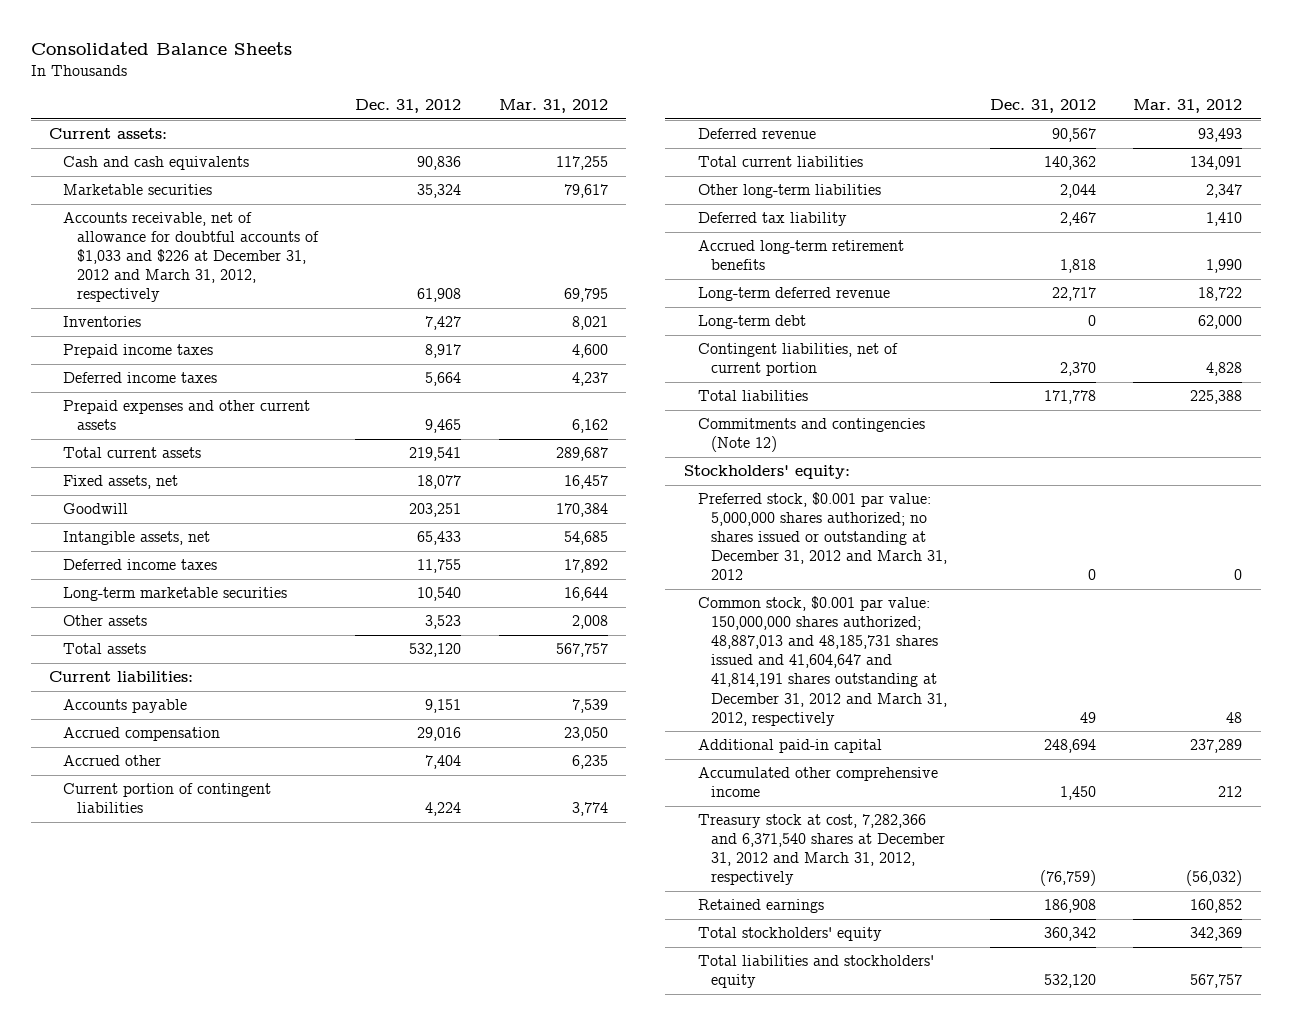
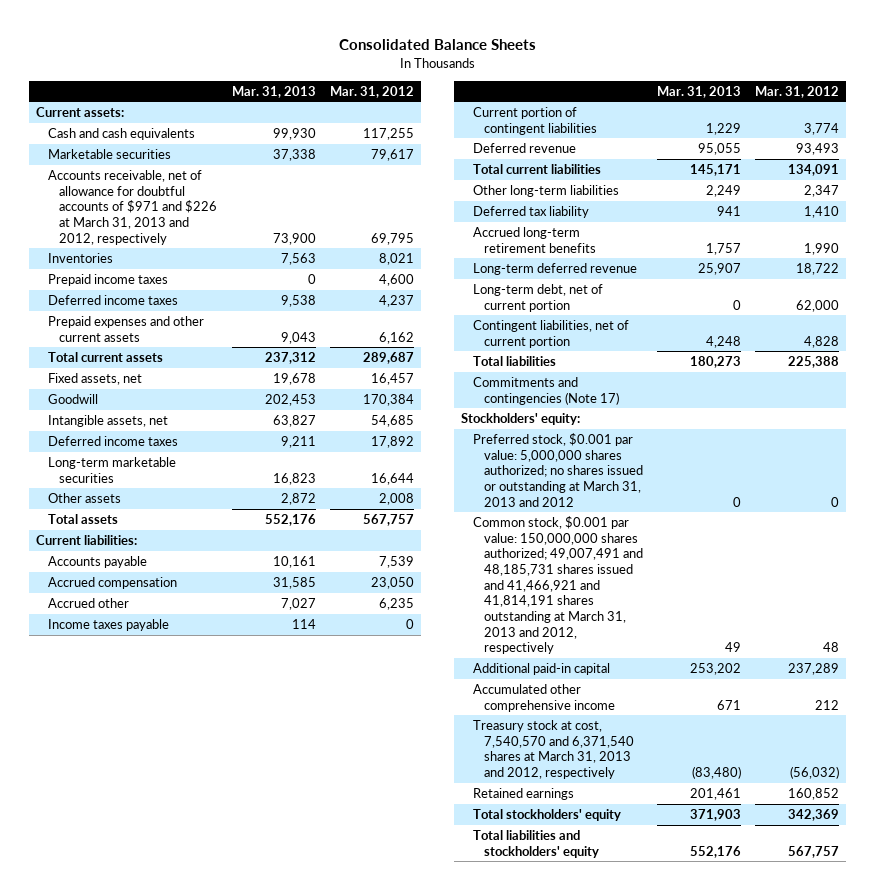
[355,99,462,114] Dec. 31, 2012 -> none
none -> [232,85,317,98] Mar. 31, 2013
[63,212,319,303] Accounts receivable, net of allowance for doubtful accounts of $1,033 and $226 at December 31, 2012 and March 31, 2012, respectively -> [47,170,218,245] Accounts receivable, net of allowance for doubtful accounts of $971 and $226 at March 31, 2013 and 2012, respectively
none -> [47,619,169,632] Income taxes payable
[697,315,806,330] Long-term debt -> [472,284,603,312] Long-term debt, net of current portion
[697,418,925,453] Commitments and contingencies (Note 12) -> [472,377,620,405] Commitments and contingencies (Note 17)
[697,492,948,581] Preferred stock, $0.001 par value: 5,000,000 shares authorized; no shares issued or outstanding at December 31, 2012 and March 31, 2012 -> [472,433,644,507] Preferred stock, $0.001 par value: 5,000,000 shares authorized; no shares issued or outstanding at March 31, 2013 and 2012
[697,596,948,726] Common stock, $0.001 par value: 150,000,000 shares authorized; 48,887,013 and 48,185,731 shares issued and 41,604,647 and 41,814,191 shares outstanding at December 31, 2012 and March 31, 2012, respectively -> [472,516,644,655] Common stock, $0.001 par value: 150,000,000 shares authorized; 49,007,491 and 48,185,731 shares issued and 41,466,921 and 41,814,191 shares outstanding at March 31, 2013 and 2012, respectively
[697,814,946,886] Treasury stock at cost, 7,282,366 and 6,371,540 shares at December 31, 2012 and March 31, 2012, respectively -> [472,720,635,780] Treasury stock at cost, 7,540,570 and 6,371,540 shares at March 31, 2013 and 2012, respectively

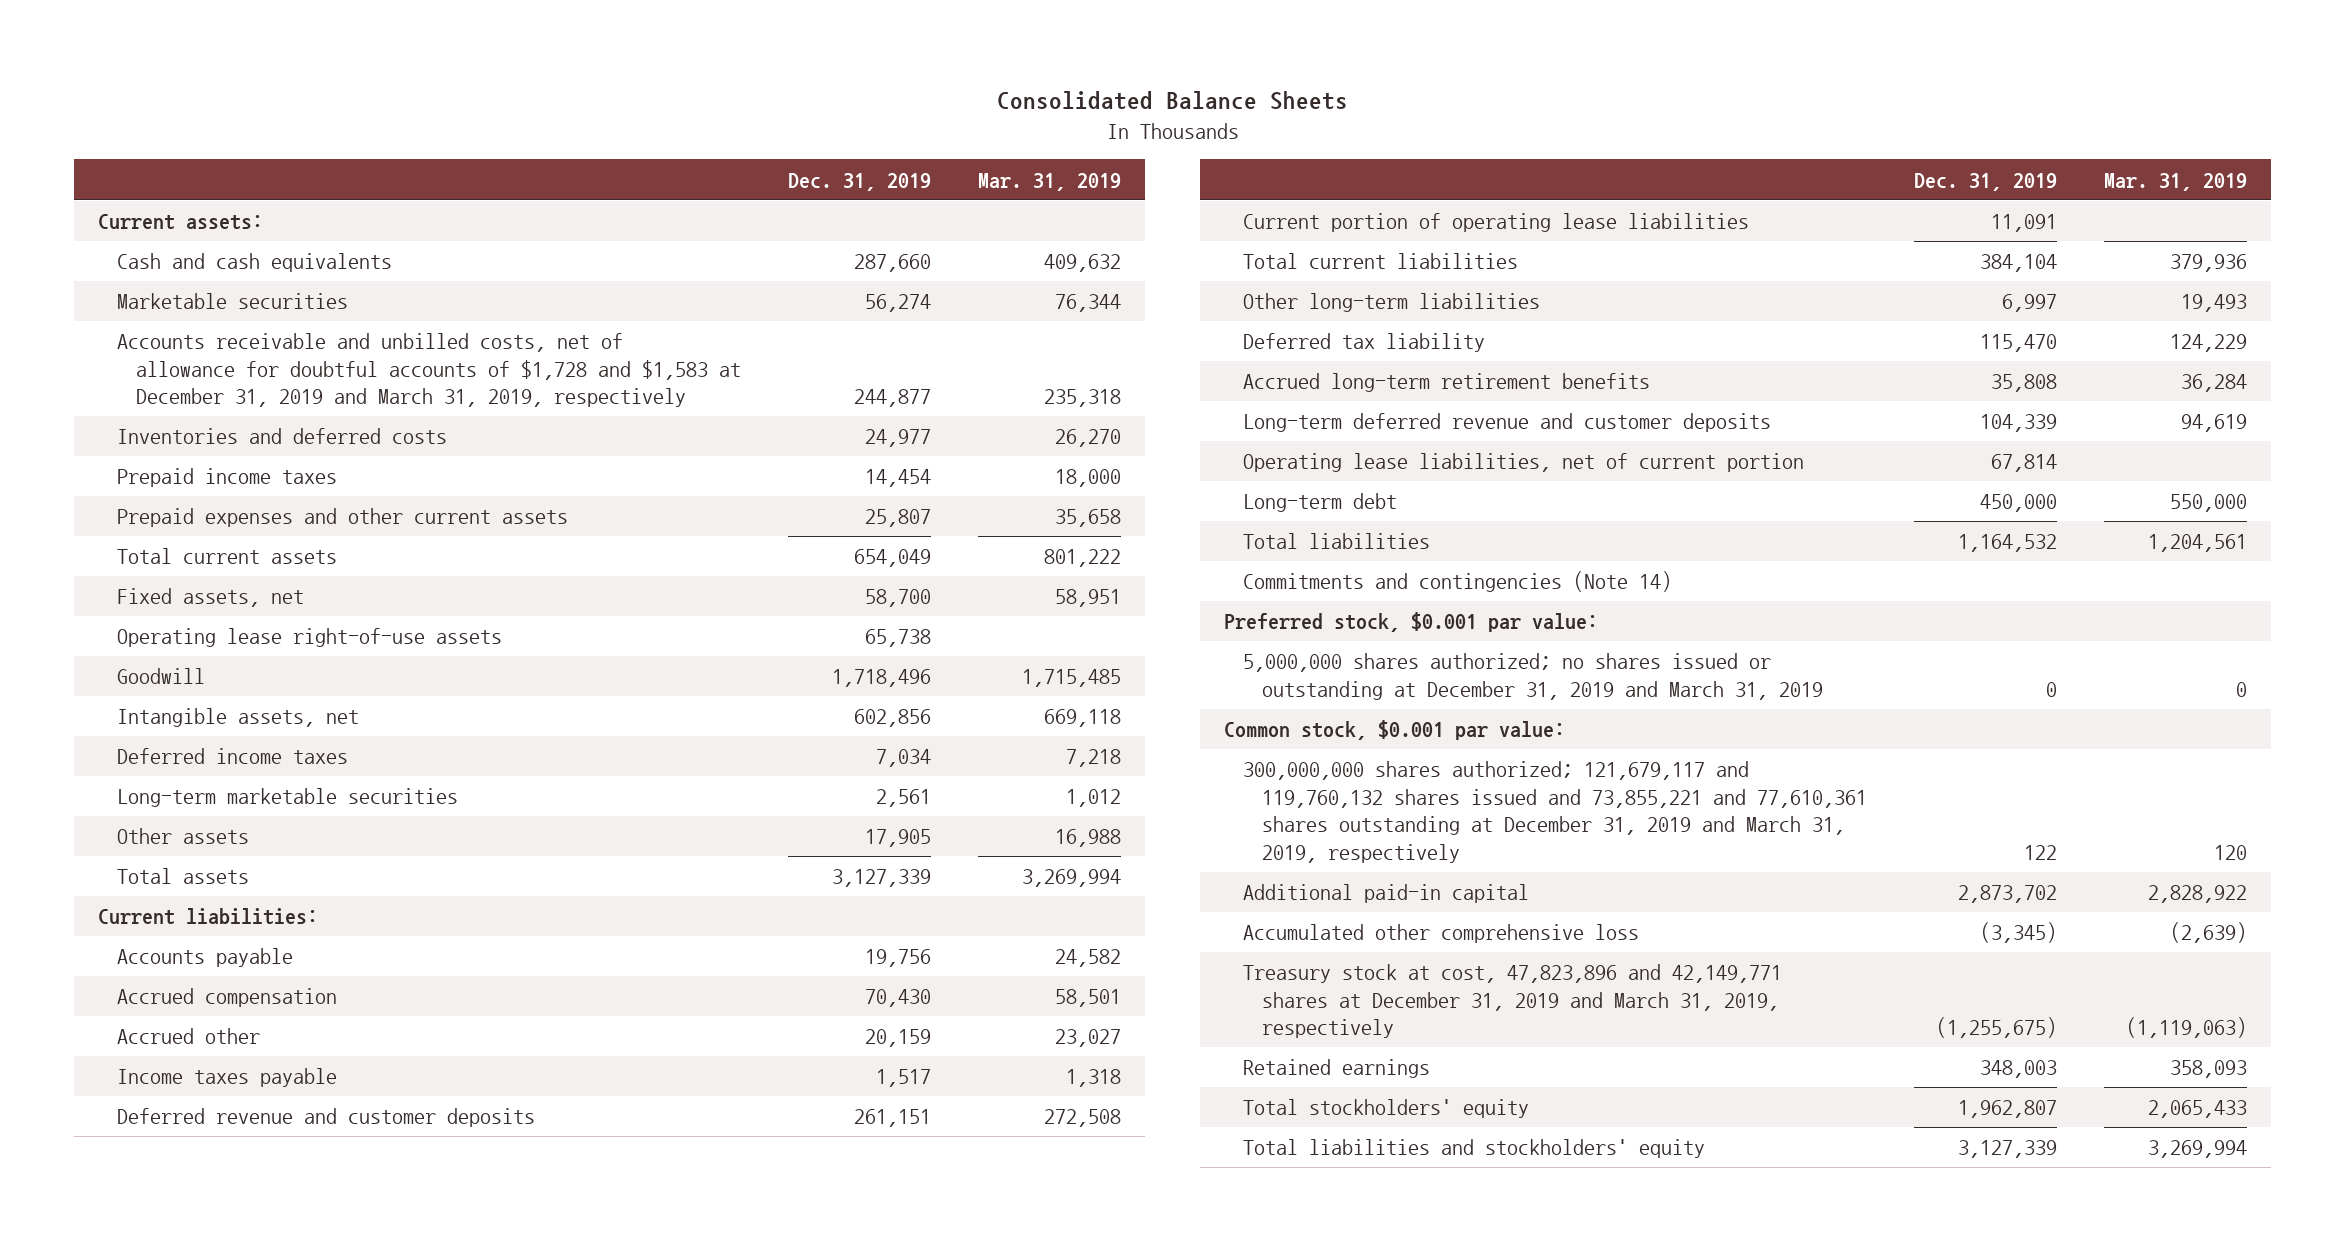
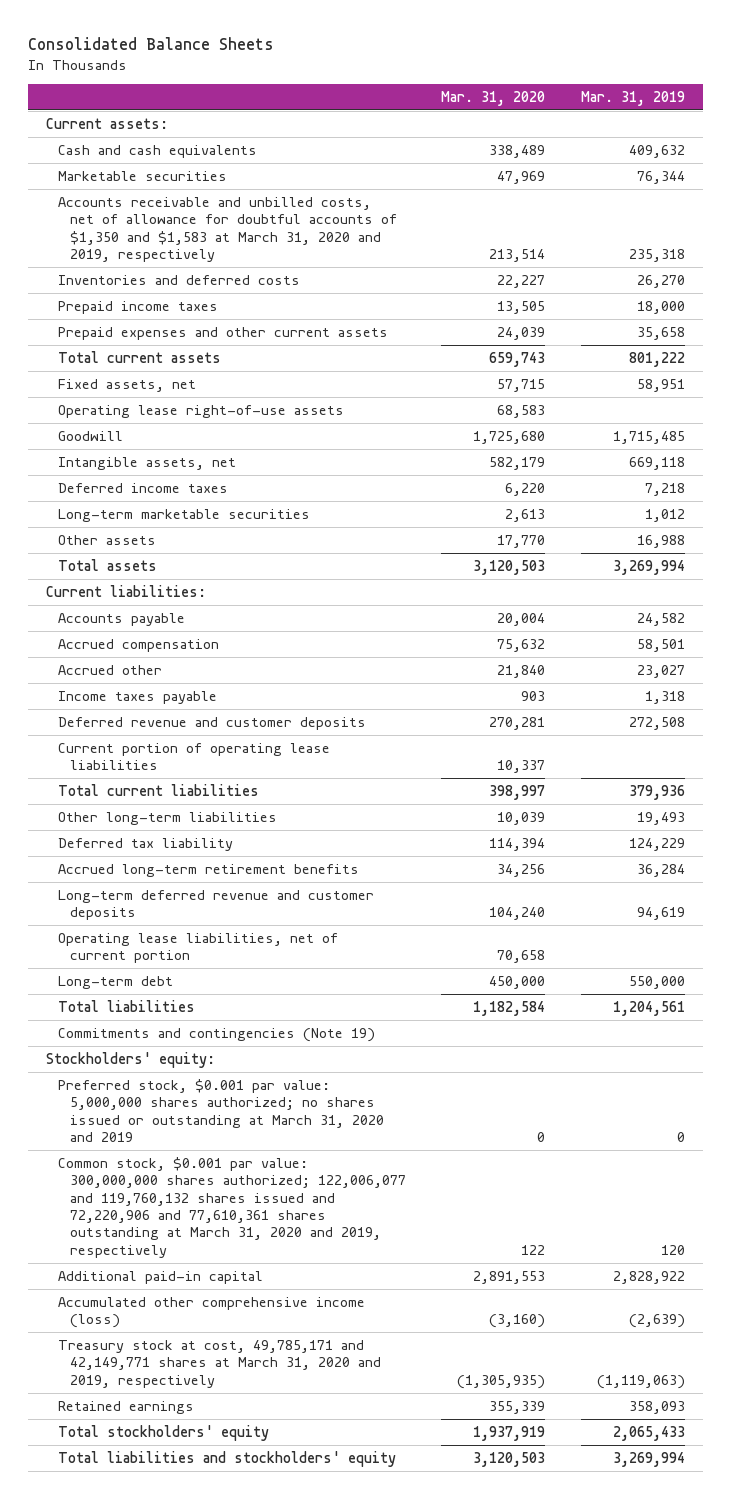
[788,172,932,191] Dec. 31, 2019 -> none
none -> [441,90,546,106] Mar. 31, 2020
[116,333,741,408] Accounts receivable and unbilled costs, net of allowance for doubtful accounts of $1,728 and $1,583 at December 31, 2019 and March 31, 2019, respectively -> [57,196,397,262] Accounts receivable and unbilled costs, net of allowance for doubtful accounts of $1,350 and $1,583 at March 31, 2020 and 2019, respectively
[1223,612,1598,633] Preferred stock, $0.001 par value: -> none
[1223,720,1565,741] Common stock, $0.001 par value: -> none
[1242,571,1672,593] Commitments and contingencies (Note 14) -> [57,1027,375,1042] Commitments and contingencies (Note 19)
none -> [45,1051,215,1068] Stockholders' equity:
[1242,653,1823,700] 5,000,000 shares authorized; no shares issued or outstanding at December 31, 2019 and March 31, 2019 -> [57,1078,384,1142] Preferred stock, $0.001 par value: 5,000,000 shares authorized; no shares issued or outstanding at March 31, 2020 and 2019
[1242,761,1867,863] 300,000,000 shares authorized; 121,679,117 and 119,760,132 shares issued and 73,855,221 and 77,610,361 shares outstanding at December 31, 2019 and March 31, 2019, respectively -> [57,1156,406,1258] Common stock, $0.001 par value: 300,000,000 shares authorized; 122,006,077 and 119,760,132 shares issued and 72,220,906 and 77,610,361 shares outstanding at March 31, 2020 and 2019, respectively
[1242,924,1639,944] Accumulated other comprehensive loss -> [57,1296,365,1329] Accumulated other comprehensive income (loss)
[1242,964,1782,1039] Treasury stock at cost, 47,823,896 and 42,149,771 shares at December 31, 2019 and March 31, 2019, respectively -> [57,1339,381,1388] Treasury stock at cost, 49,785,171 and 42,149,771 shares at March 31, 2020 and 2019, respectively

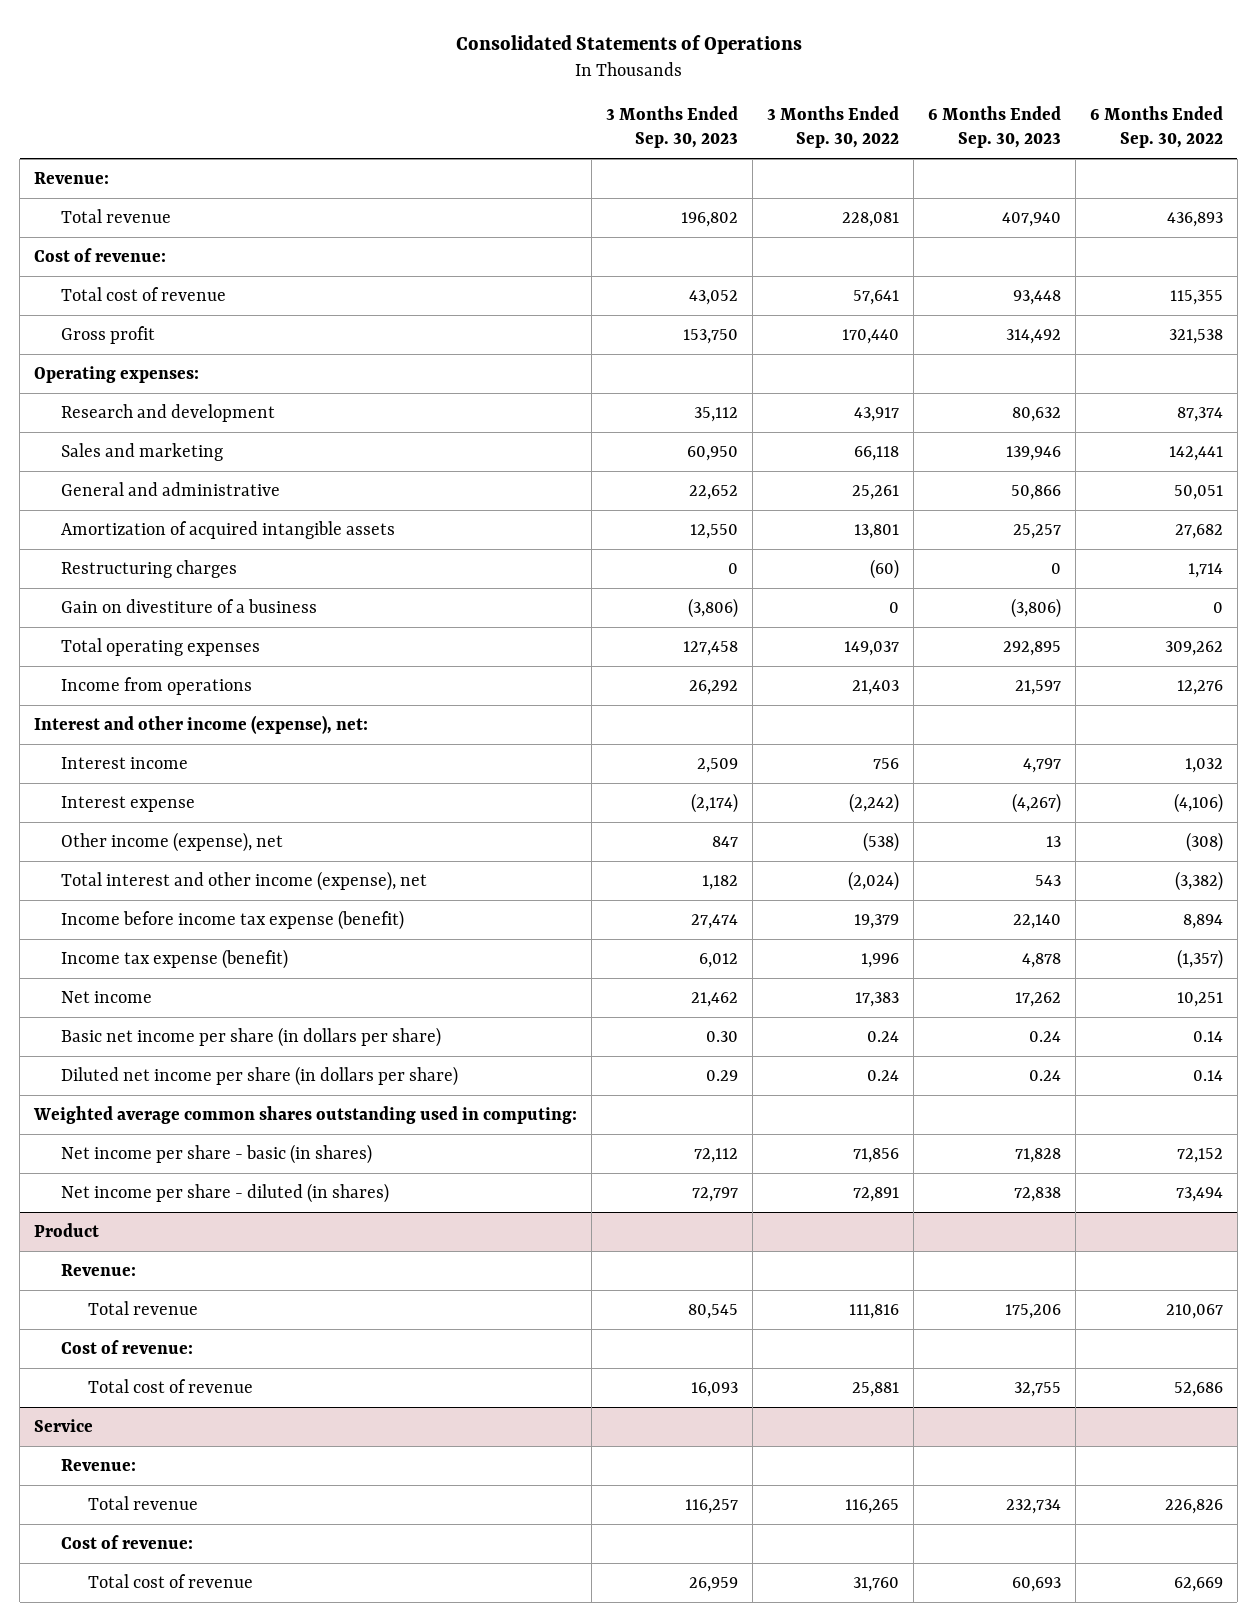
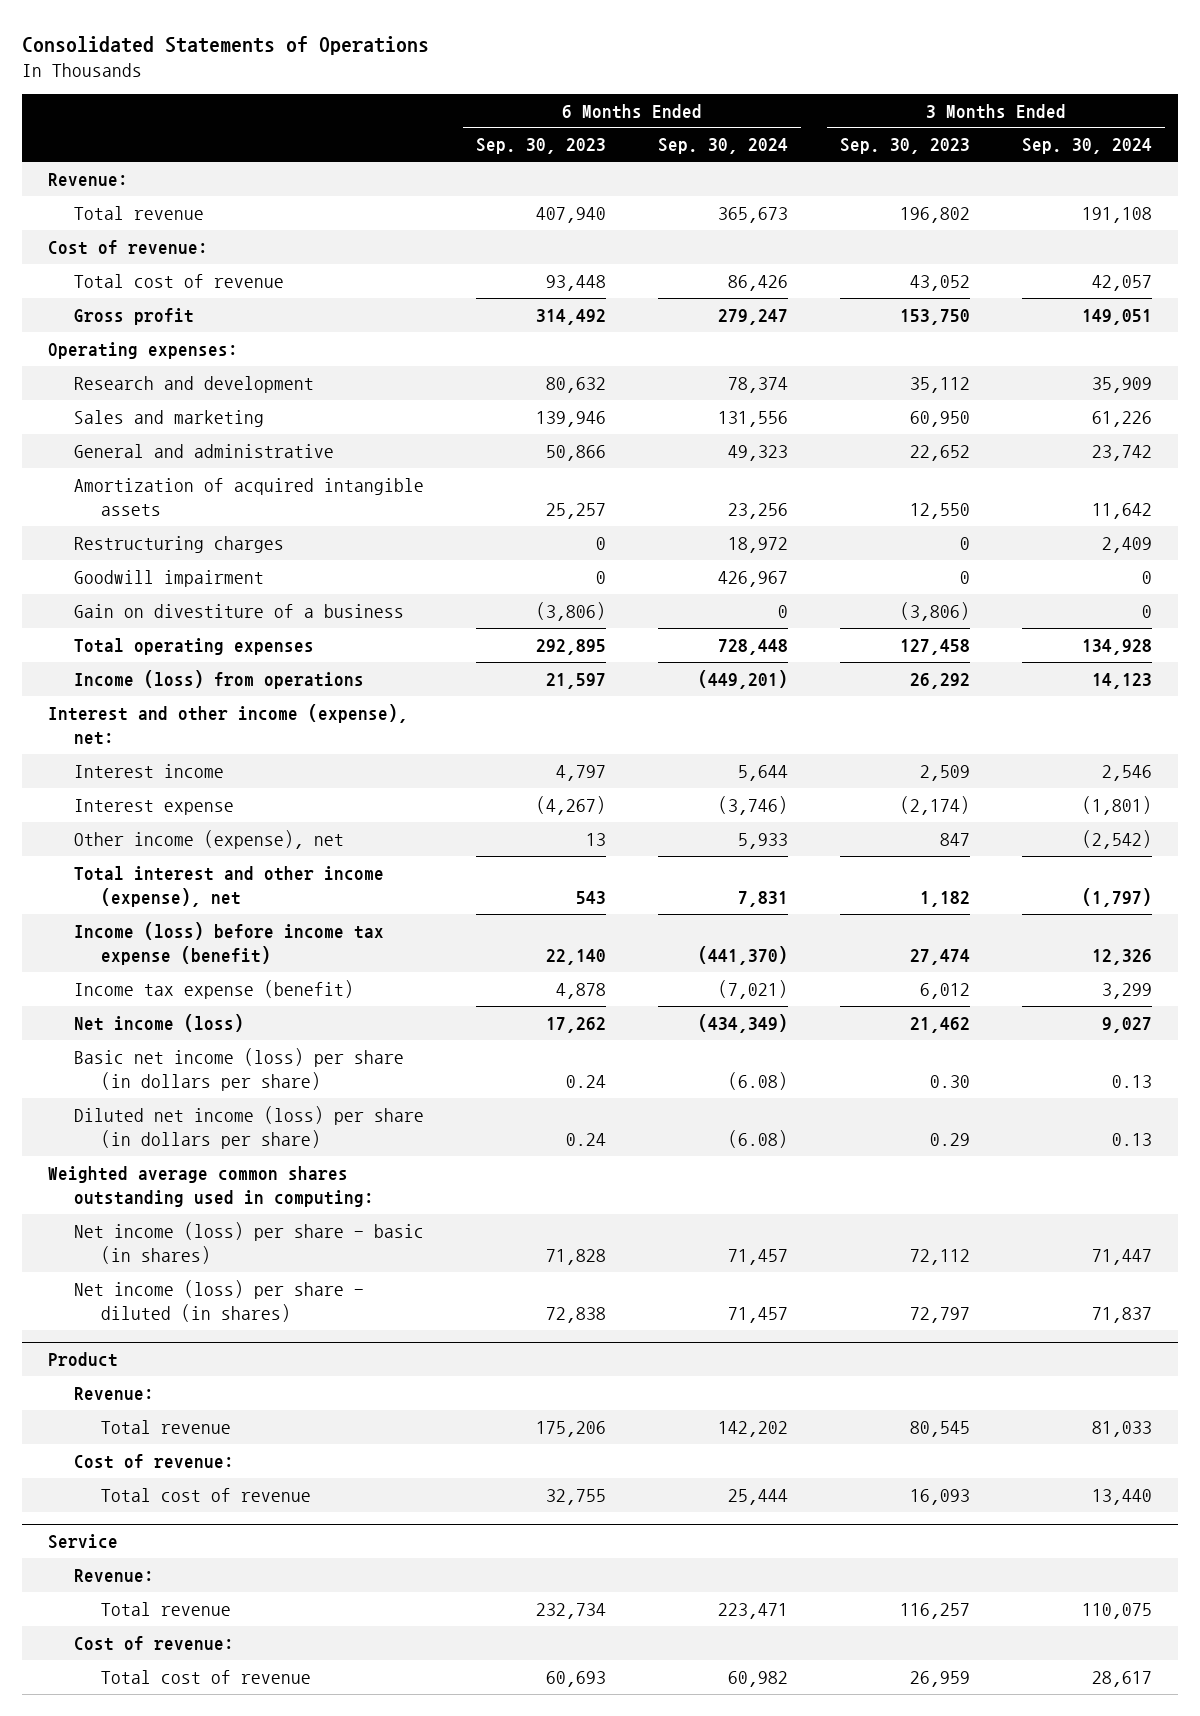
[767,105,900,149] 3 Months Ended Sep. 30, 2022 -> none
[1090,105,1224,149] 6 Months Ended Sep. 30, 2022 -> none
none -> [658,138,789,155] Sep. 30, 2024
none -> [1022,138,1153,155] Sep. 30, 2024
none -> [74,569,265,587] Goodwill impairment
[60,676,252,695] Income from operations -> [74,669,365,689] Income (loss) from operations
[60,909,404,930] Income before income tax expense (benefit) -> [74,921,385,965] Income (loss) before income tax expense (benefit)
[60,990,152,1003] Net income -> [74,1013,245,1032] Net income (loss)
[60,1026,441,1047] Basic net income per share (in dollars per share) -> [74,1047,405,1091] Basic net income (loss) per share (in dollars per share)
[60,1065,458,1086] Diluted net income per share (in dollars per share) -> [74,1105,425,1149] Diluted net income (loss) per share (in dollars per share)
[60,1143,372,1164] Net income per share - basic (in shares) -> [74,1221,425,1264] Net income (loss) per share - basic (in shares)
[60,1182,389,1203] Net income per share - diluted (in shares) -> [74,1279,365,1322] Net income (loss) per share - diluted (in shares)

